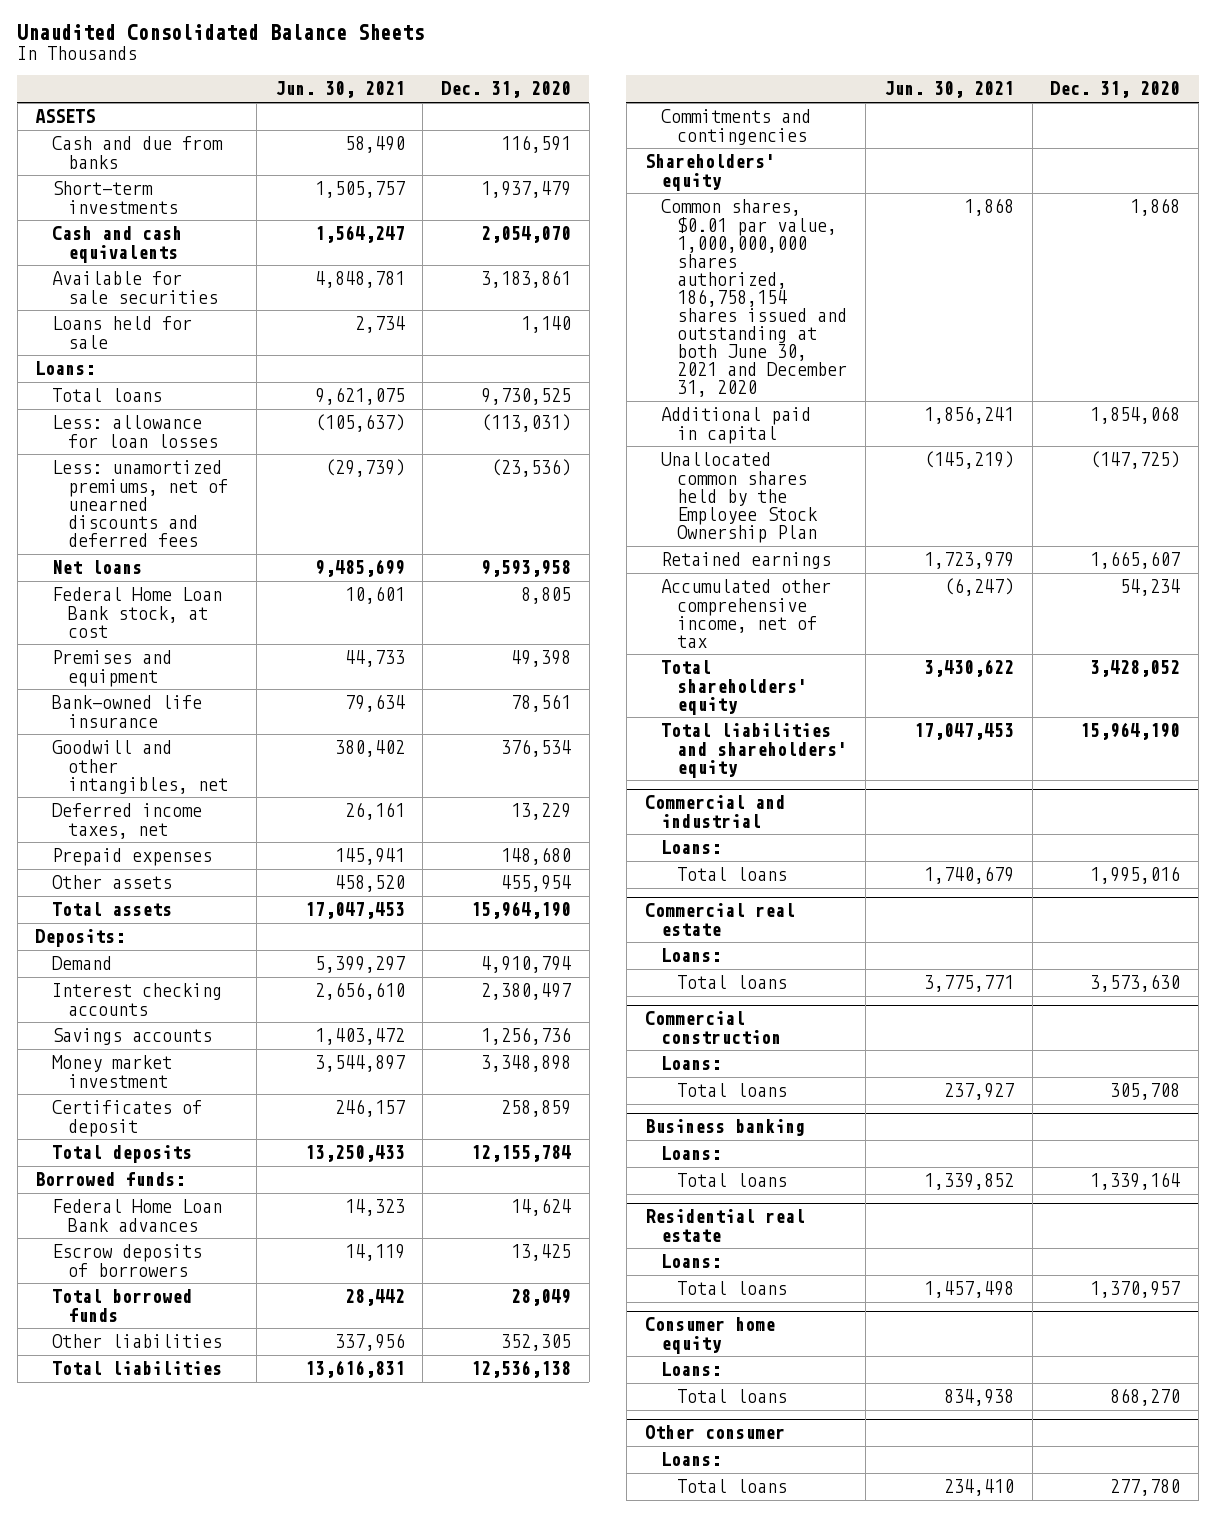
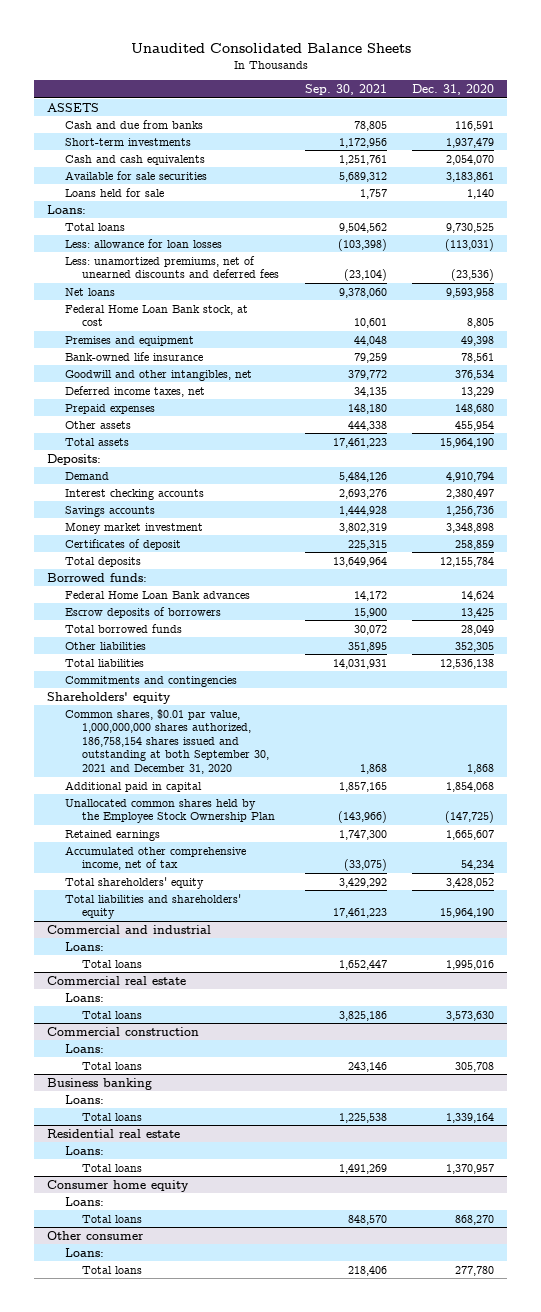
[274,81,405,99] Jun. 30, 2021 -> none
none -> [304,84,387,96] Sep. 30, 2021
[660,199,848,398] Common shares, $0.01 par value, 1,000,000,000 shares authorized, 186,758,154 shares issued and outstanding at both June 30, 2021 and December 31, 2020 -> [64,708,270,774] Common shares, $0.01 par value, 1,000,000,000 shares authorized, 186,758,154 shares issued and outstanding at both September 30, 2021 and December 31, 2020

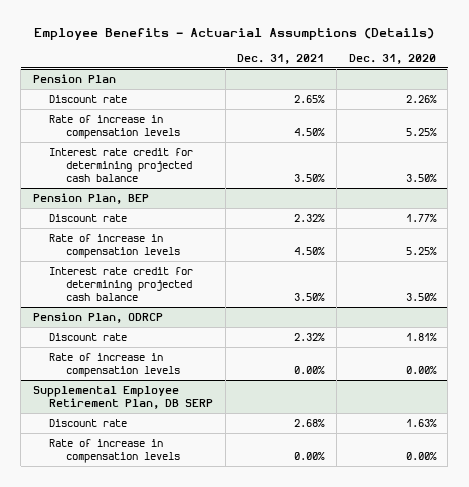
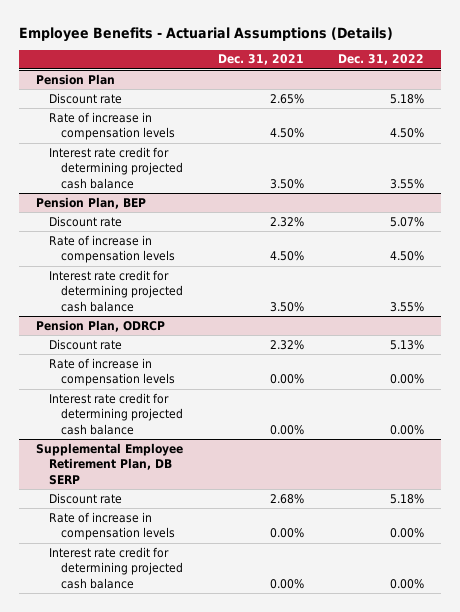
[348,53,436,64] Dec. 31, 2020 -> none
none -> [338,54,425,66] Dec. 31, 2022
none -> [48,392,184,435] Interest rate credit for determining projected cash balance
none -> [48,546,184,589] Interest rate credit for determining projected cash balance

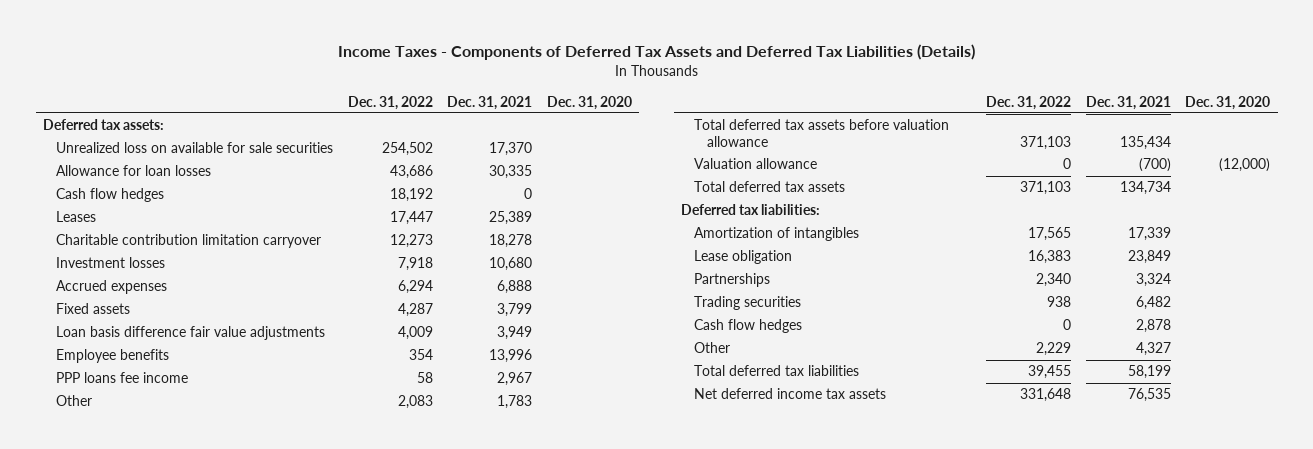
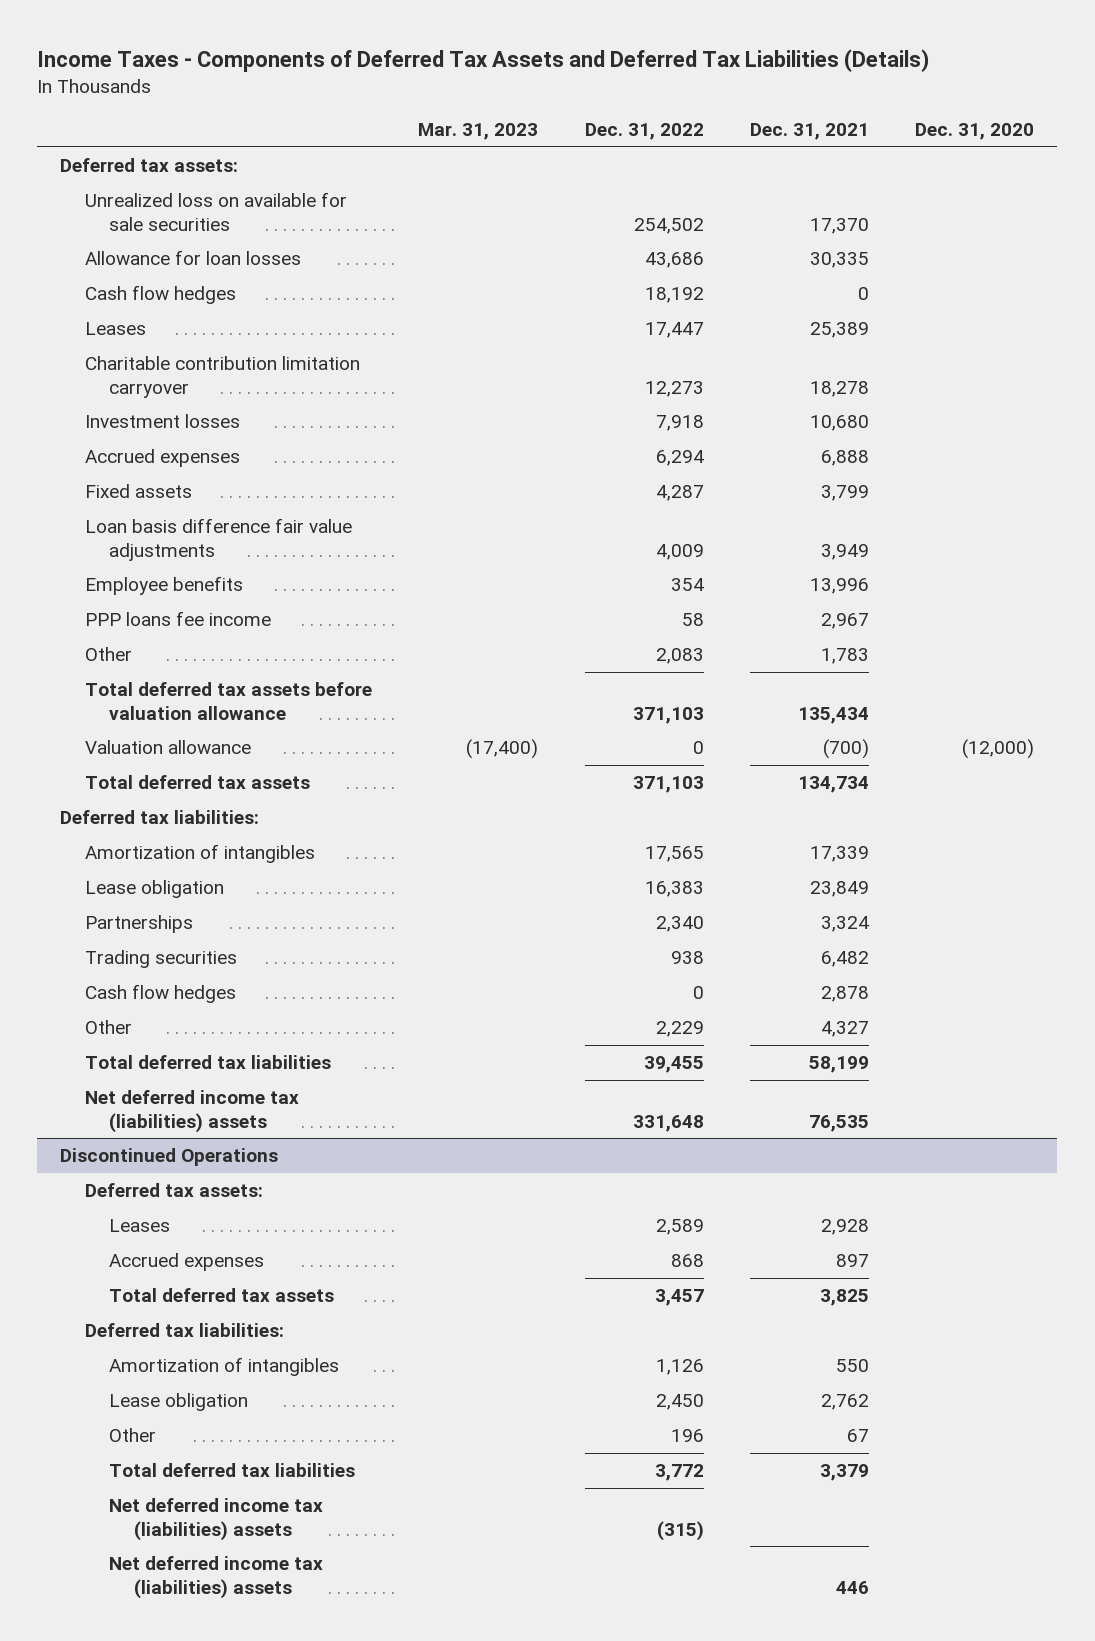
none -> [418,123,539,141] Mar. 31, 2023
[694,388,887,400] Net deferred income tax assets -> [84,1090,299,1133] Net deferred income tax (liabilities) assets
none -> [60,1148,279,1167] Discontinued Operations
none -> [84,1183,263,1198] Deferred tax assets:
none -> [109,1219,171,1233] Leases
none -> [109,1253,265,1272] Accrued expenses
none -> [109,1288,335,1303] Total deferred tax assets
none -> [84,1323,284,1338] Deferred tax liabilities:
none -> [109,1357,340,1377] Amortization of intangibles
none -> [109,1393,249,1412] Lease obligation
none -> [109,1428,157,1443] Other
none -> [109,1463,356,1478] Total deferred tax liabilities
none -> [109,1498,324,1541] Net deferred income tax (liabilities) assets
none -> [109,1556,324,1599] Net deferred income tax (liabilities) assets

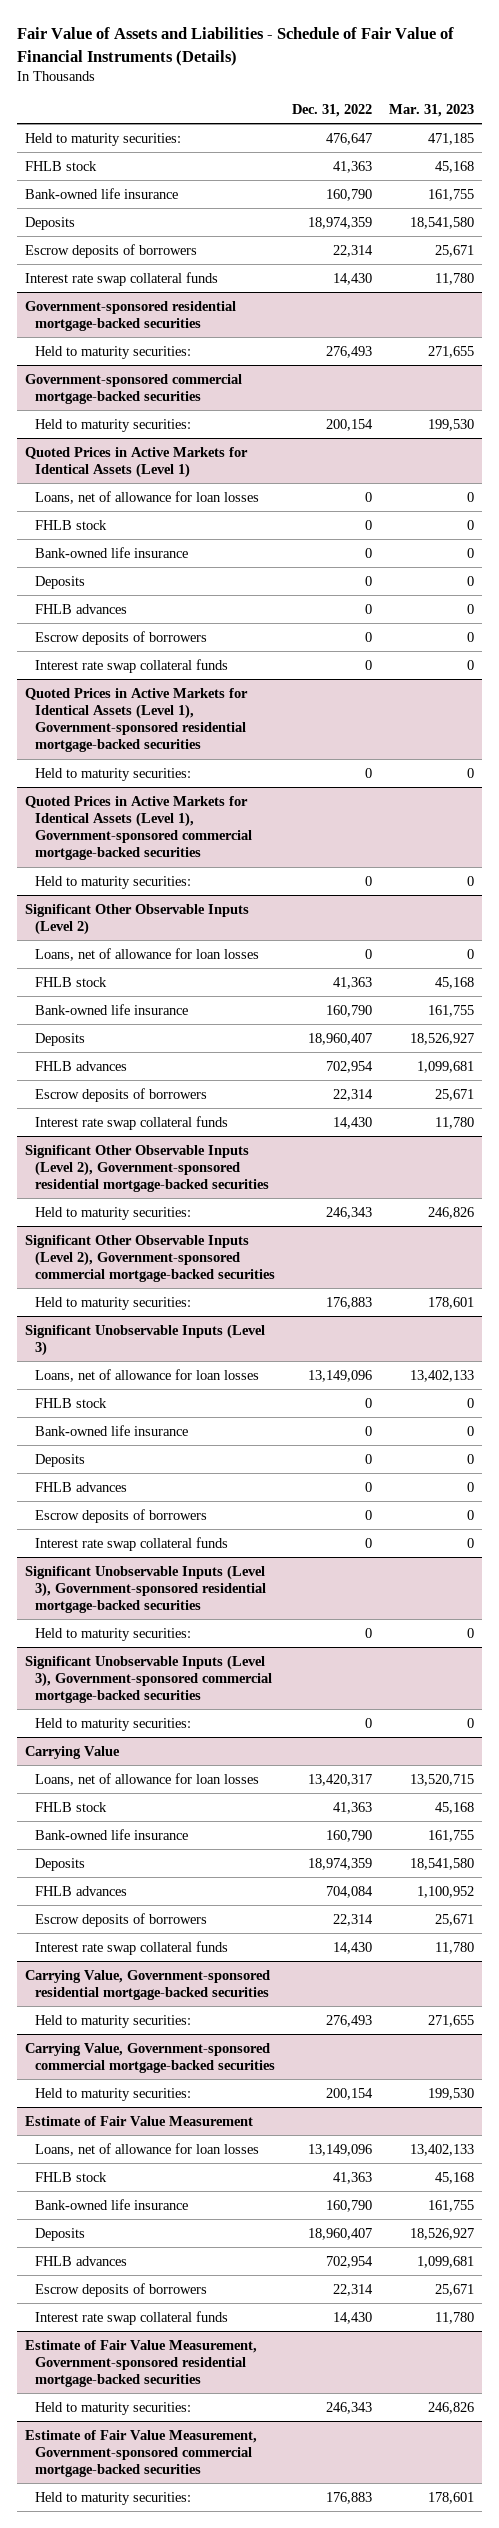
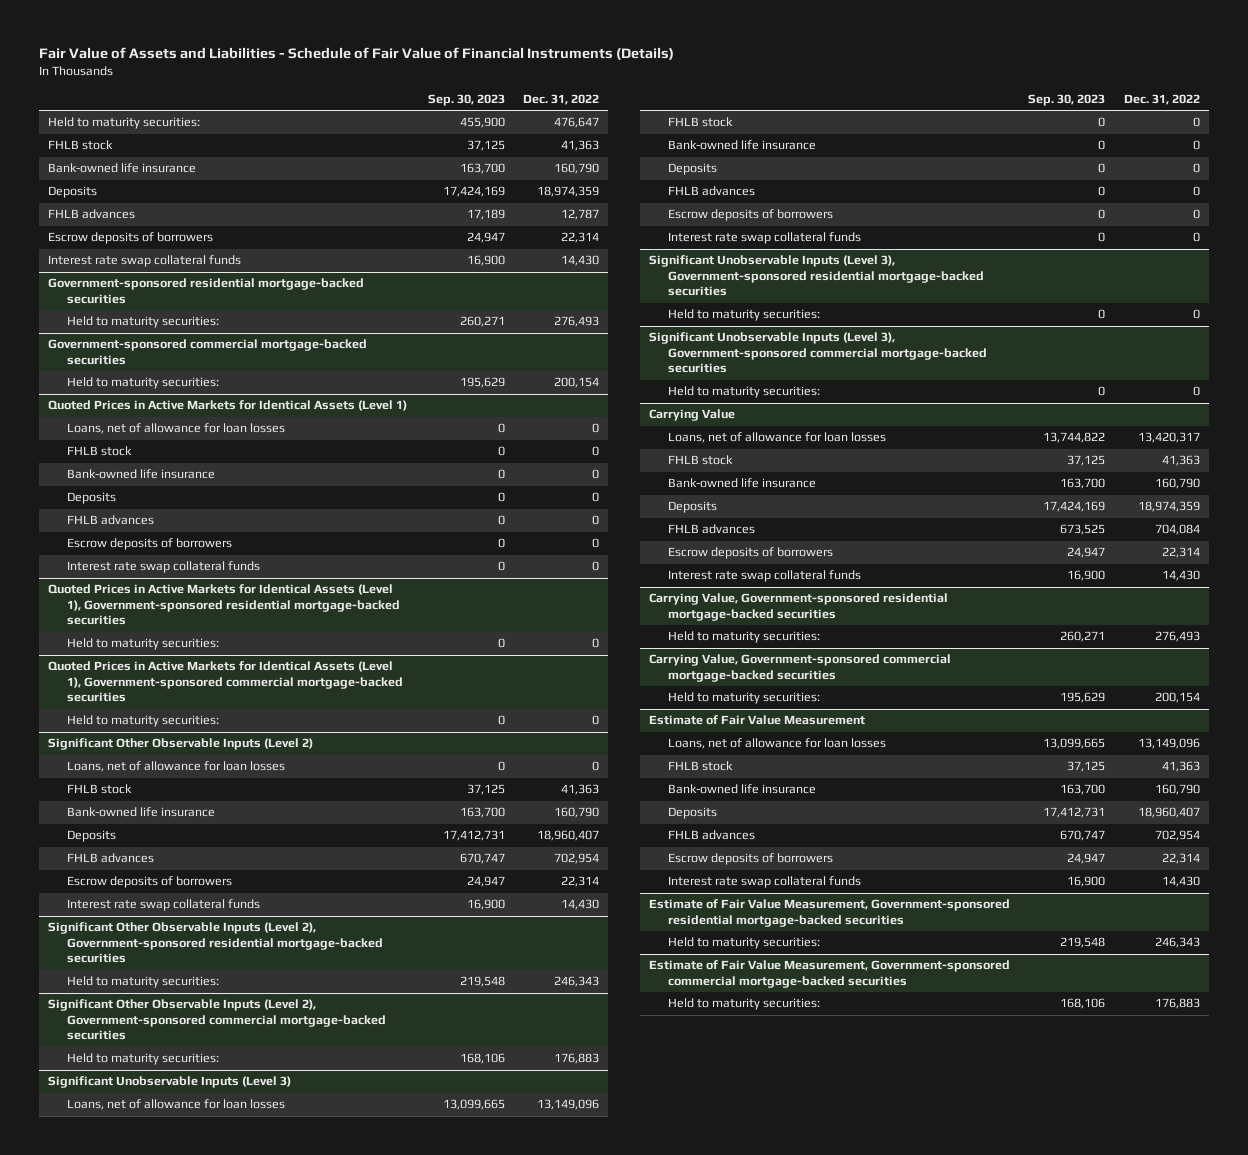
[388,104,474,118] Mar. 31, 2023 -> none
none -> [427,94,505,107] Sep. 30, 2023
none -> [48,209,136,220] FHLB advances

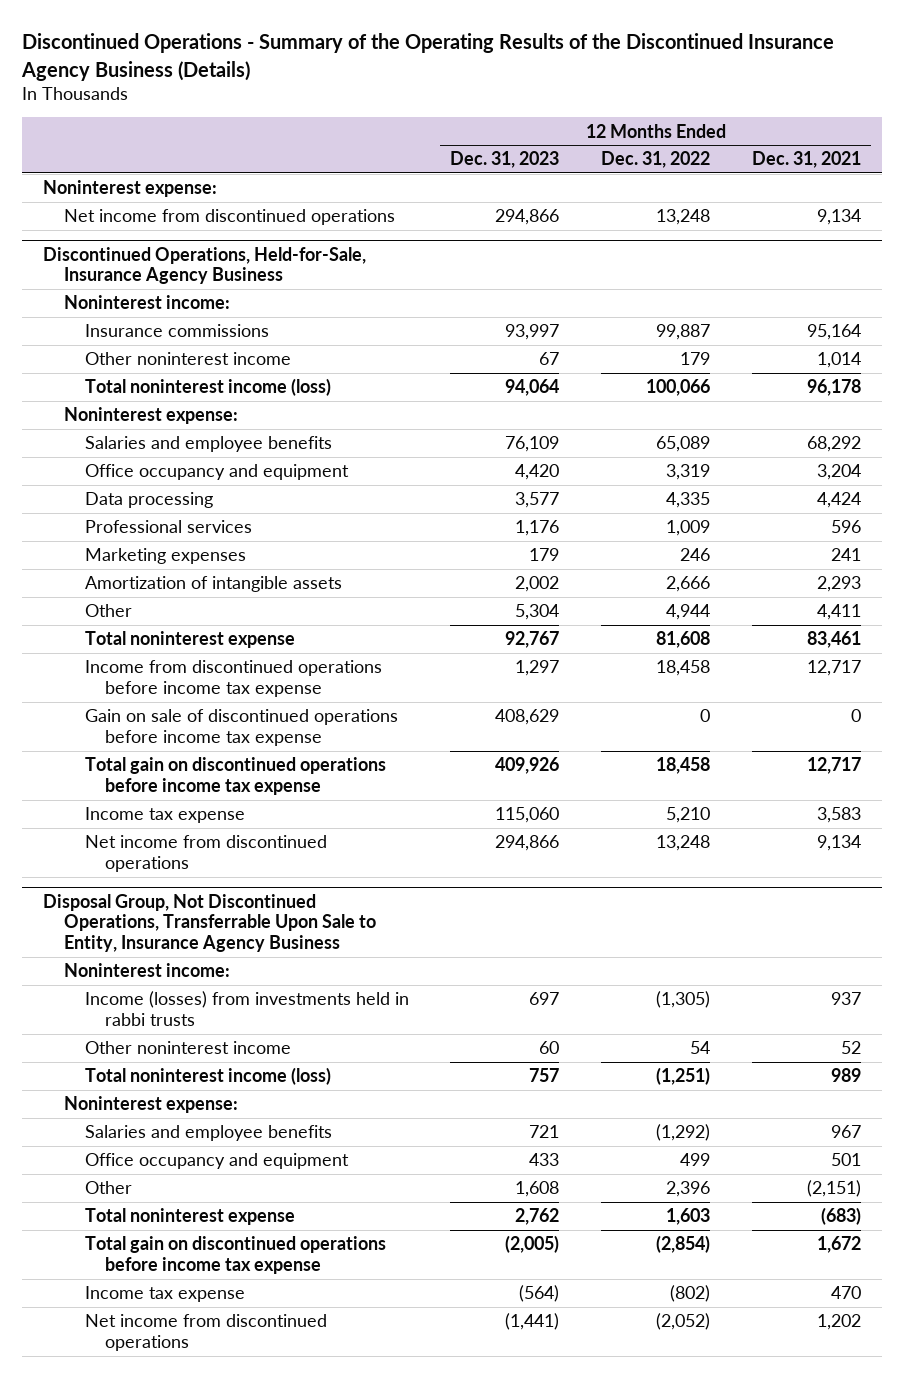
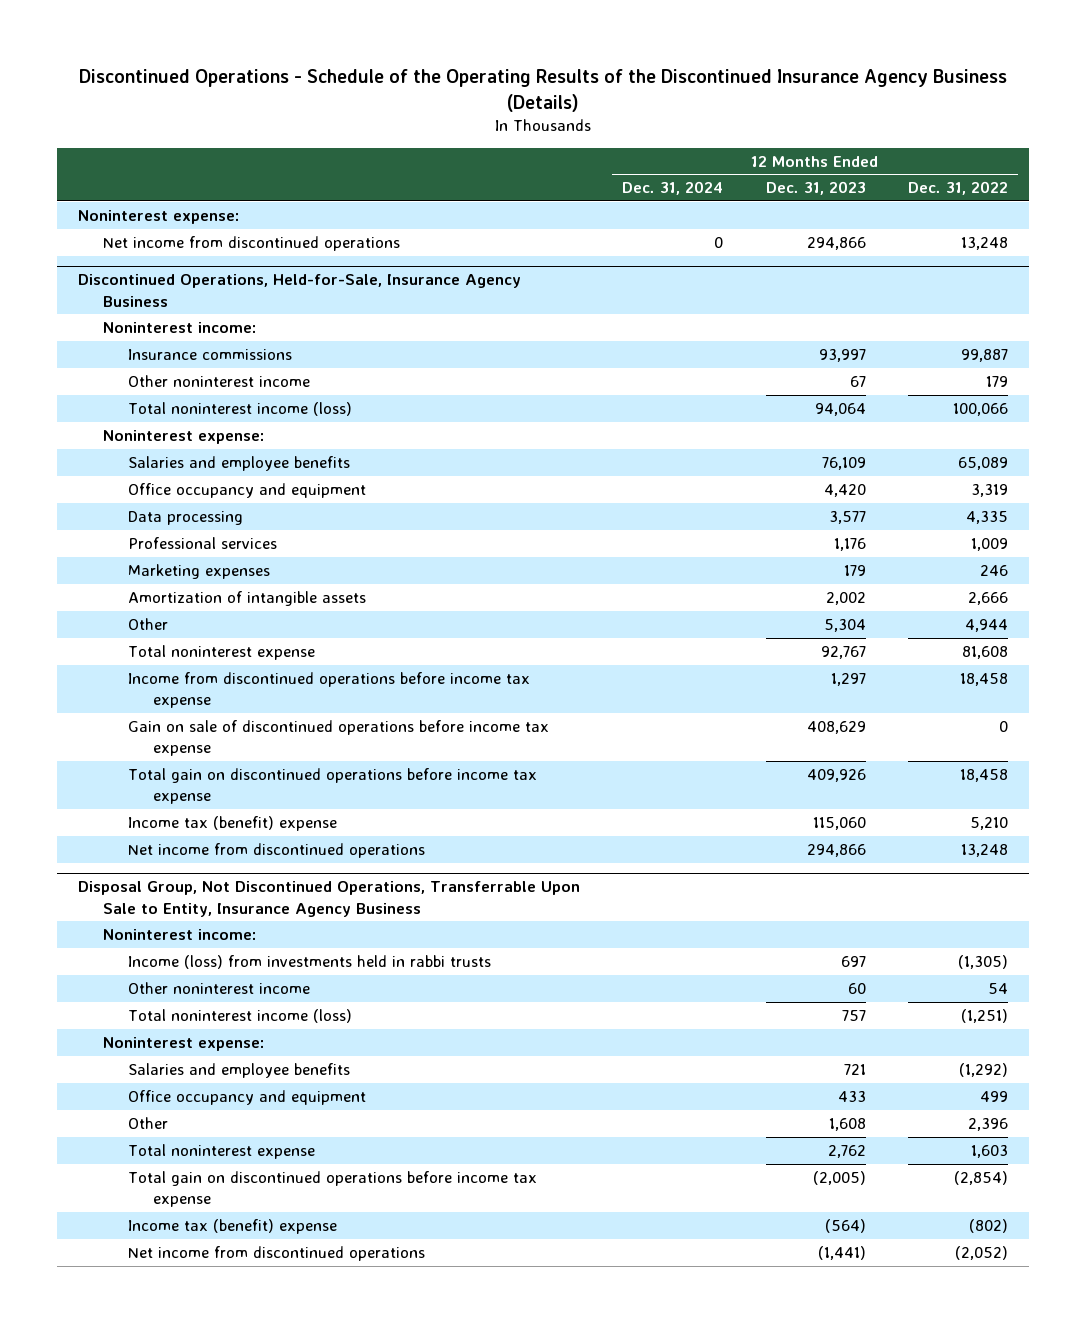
[21,33,835,81] Discontinued Operations - Summary of the Operating Results of the Discontinued Insurance Agency Business (Details) -> [78,68,1007,112] Discontinued Operations - Schedule of the Operating Results of the Discontinued Insurance Agency Business (Details)
[751,151,861,169] Dec. 31, 2021 -> none
none -> [622,181,724,196] Dec. 31, 2024
[84,807,245,824] Income tax expense -> [127,815,337,831] Income tax (benefit) expense
[84,991,409,1027] Income (losses) from investments held in rabbi trusts -> [127,954,491,969] Income (loss) from investments held in rabbi trusts
[84,1286,245,1303] Income tax expense -> [127,1218,337,1234] Income tax (benefit) expense

